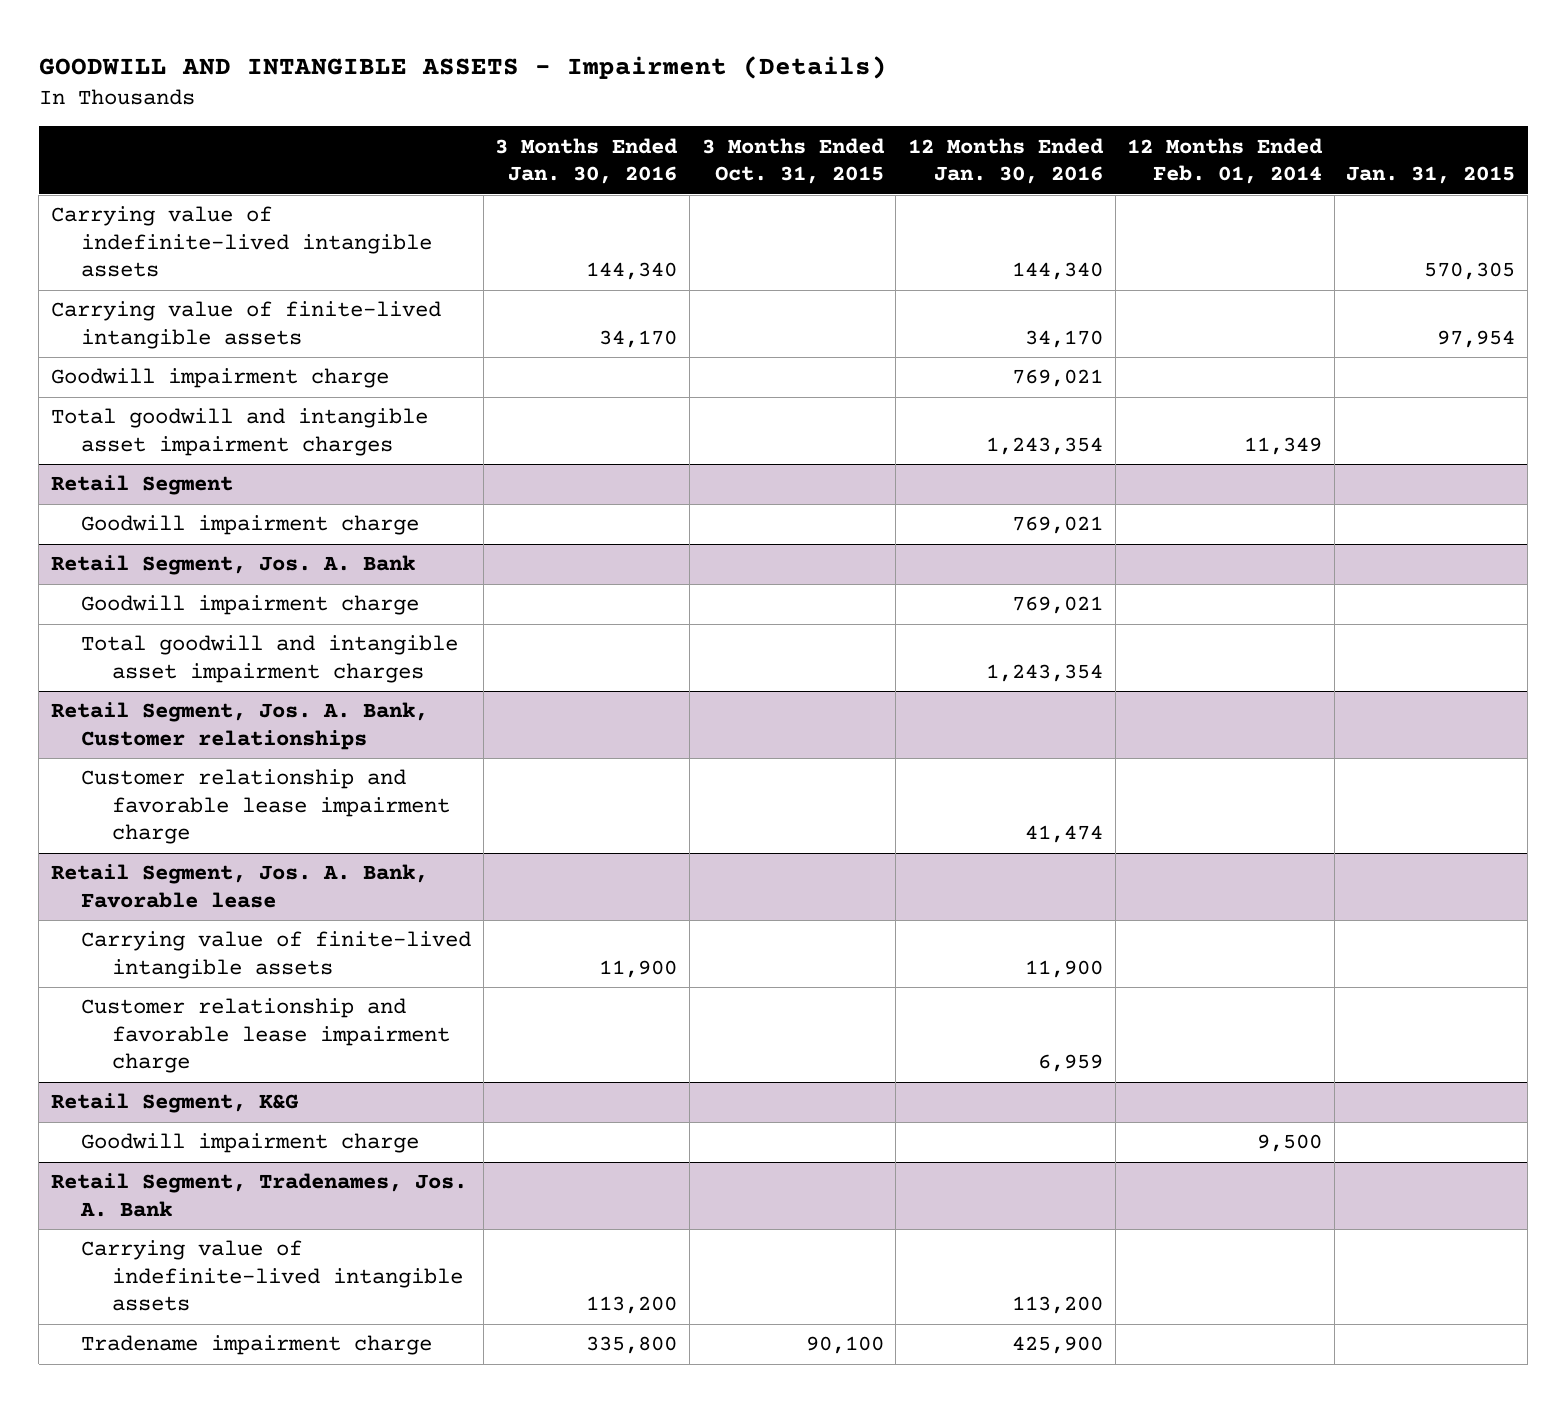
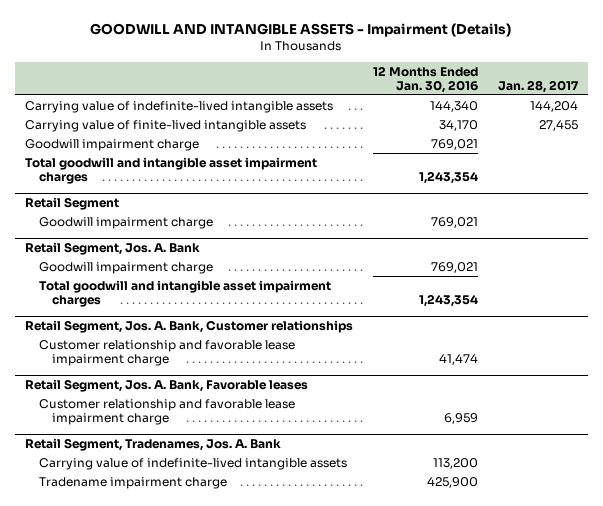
[495,137,679,185] 3 Months Ended Jan. 30, 2016 -> none
[701,137,885,185] 3 Months Ended Oct. 31, 2015 -> none
[1127,137,1324,185] 12 Months Ended Feb. 01, 2014 -> none
[1346,166,1516,185] Jan. 31, 2015 -> none
none -> [497,79,579,93] Jan. 28, 2017
[81,931,472,979] Carrying value of finite-lived intangible assets -> none
[50,864,428,908] Retail Segment, Jos. A. Bank, Favorable lease -> [24,378,308,392] Retail Segment, Jos. A. Bank, Favorable leases
[50,1093,299,1114] Retail Segment, K&G -> none
[81,1133,420,1154] Goodwill impairment charge -> none

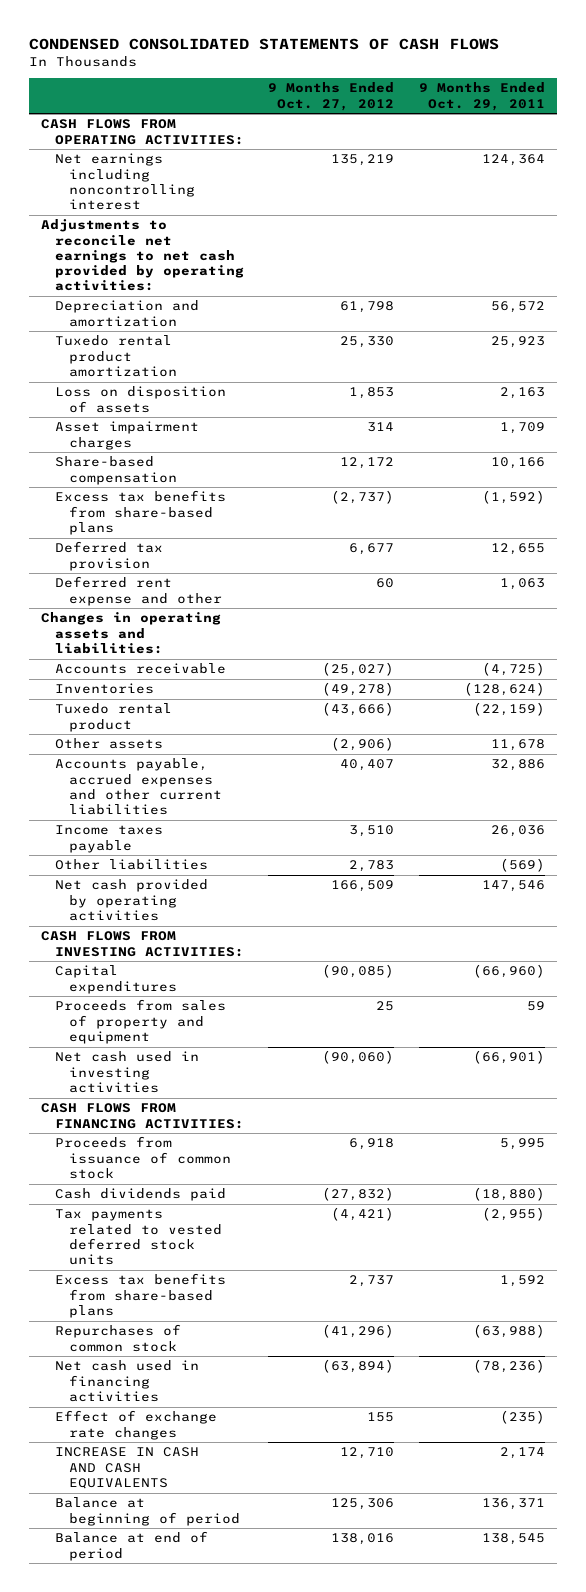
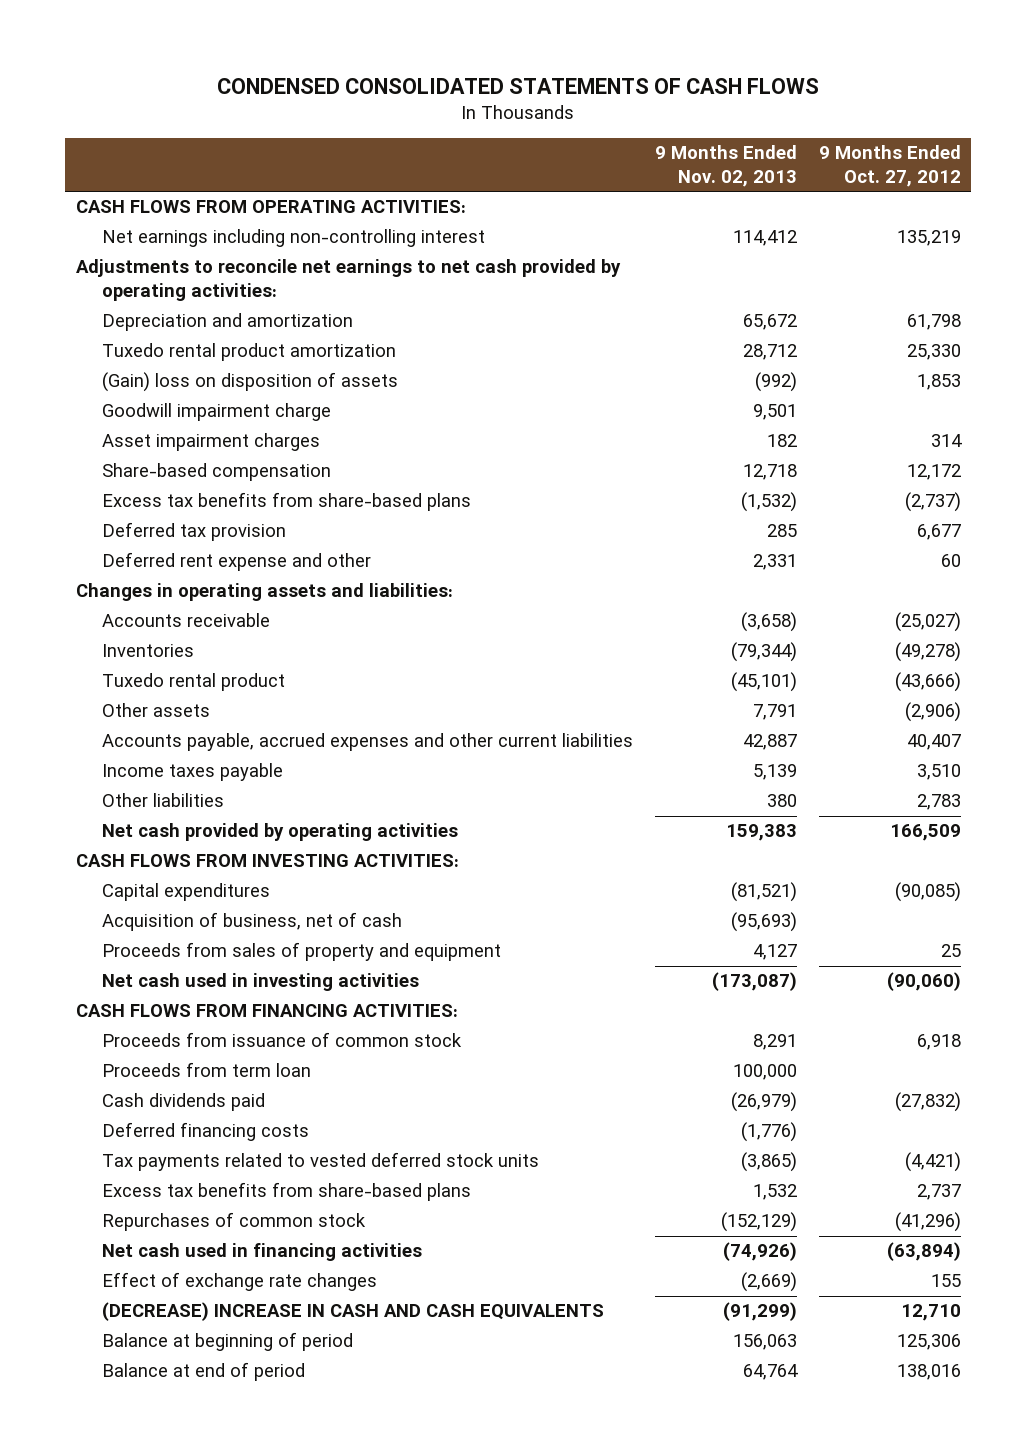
[418,82,545,111] 9 Months Ended Oct. 29, 2011 -> none
none -> [654,144,797,187] 9 Months Ended Nov. 02, 2013
[55,153,196,211] Net earnings including noncontrolling interest -> [102,229,486,248] Net earnings including non-controlling interest
[55,386,227,413] Loss on disposition of assets -> [102,372,399,393] (Gain) loss on disposition of assets
none -> [102,403,332,422] Goodwill impairment charge
none -> [102,912,403,932] Acquisition of business, net of cash
none -> [102,1062,312,1078] Proceeds from term loan
none -> [102,1122,310,1142] Deferred financing costs
[55,1447,200,1489] INCREASE IN CASH AND CASH EQUIVALENTS -> [102,1302,605,1322] (DECREASE) INCREASE IN CASH AND CASH EQUIVALENTS

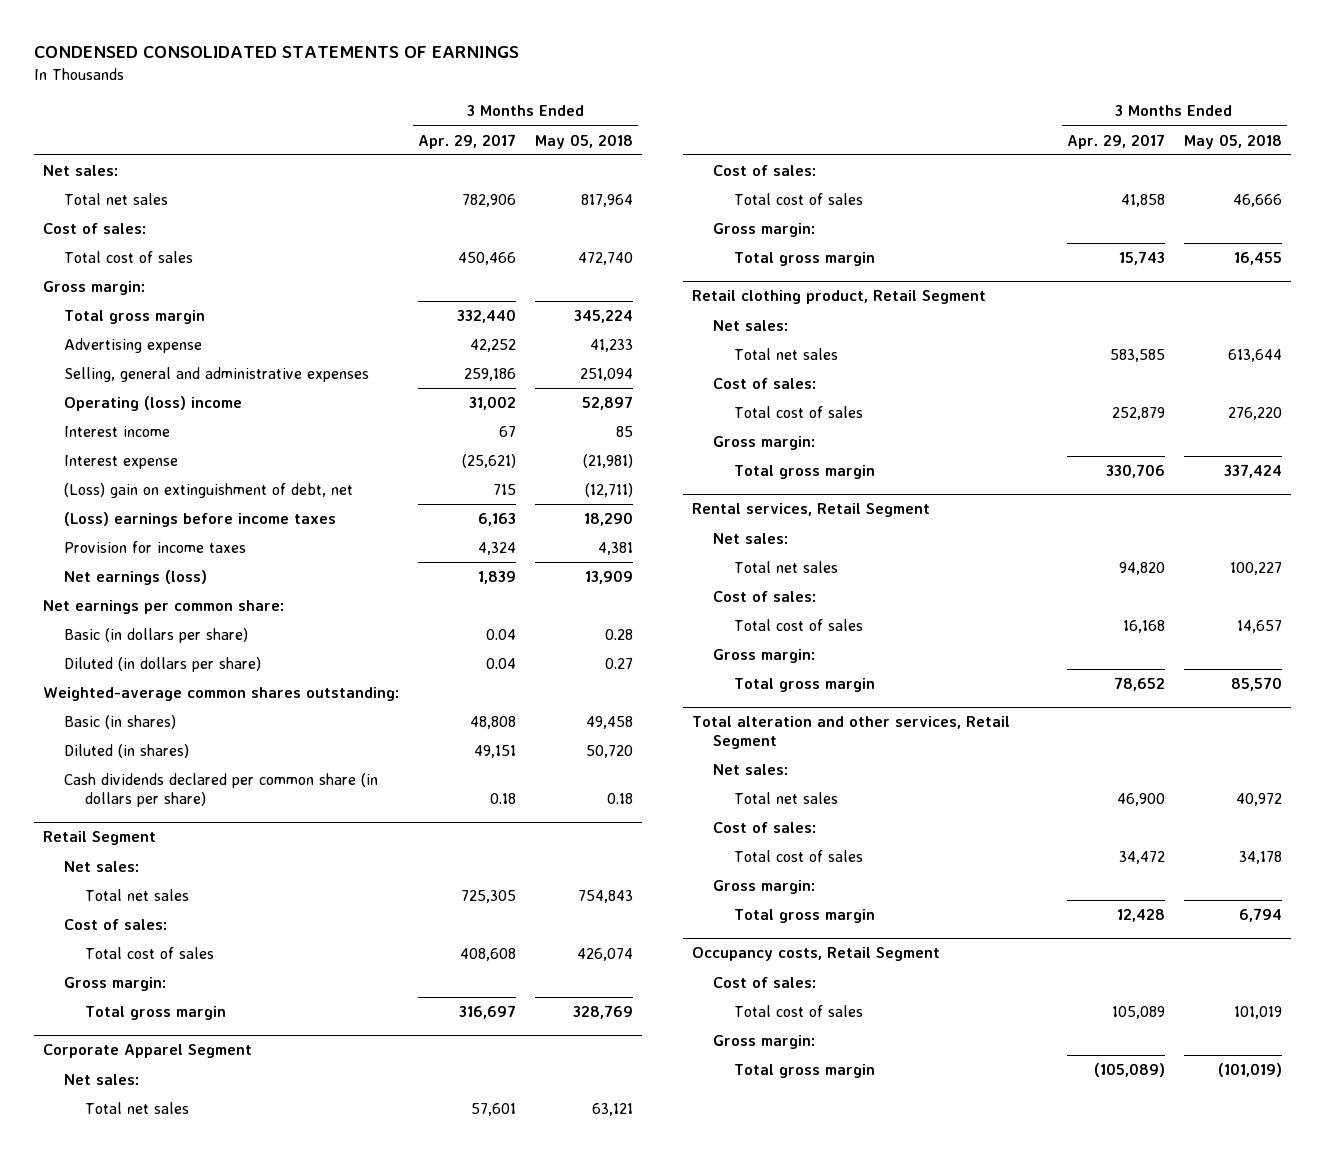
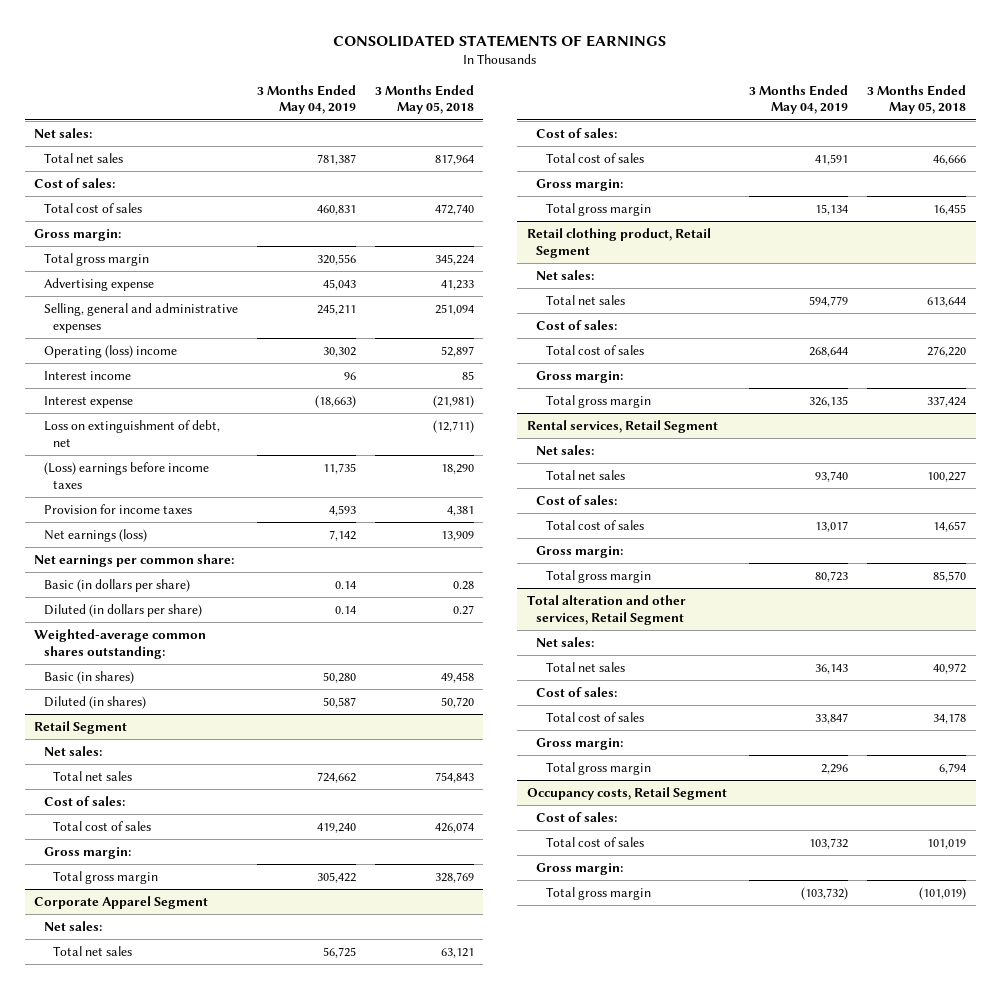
[33,46,519,59] CONDENSED CONSOLIDATED STATEMENTS OF EARNINGS -> [333,34,667,47] CONSOLIDATED STATEMENTS OF EARNINGS
[418,133,517,149] Apr. 29, 2017 -> none
none -> [256,84,356,115] 3 Months Ended May 04, 2019
[63,483,353,499] (Loss) gain on extinguishment of debt, net -> [43,420,220,447] Loss on extinguishment of debt, net
[63,773,378,807] Cash dividends declared per common share (in dollars per share) -> none

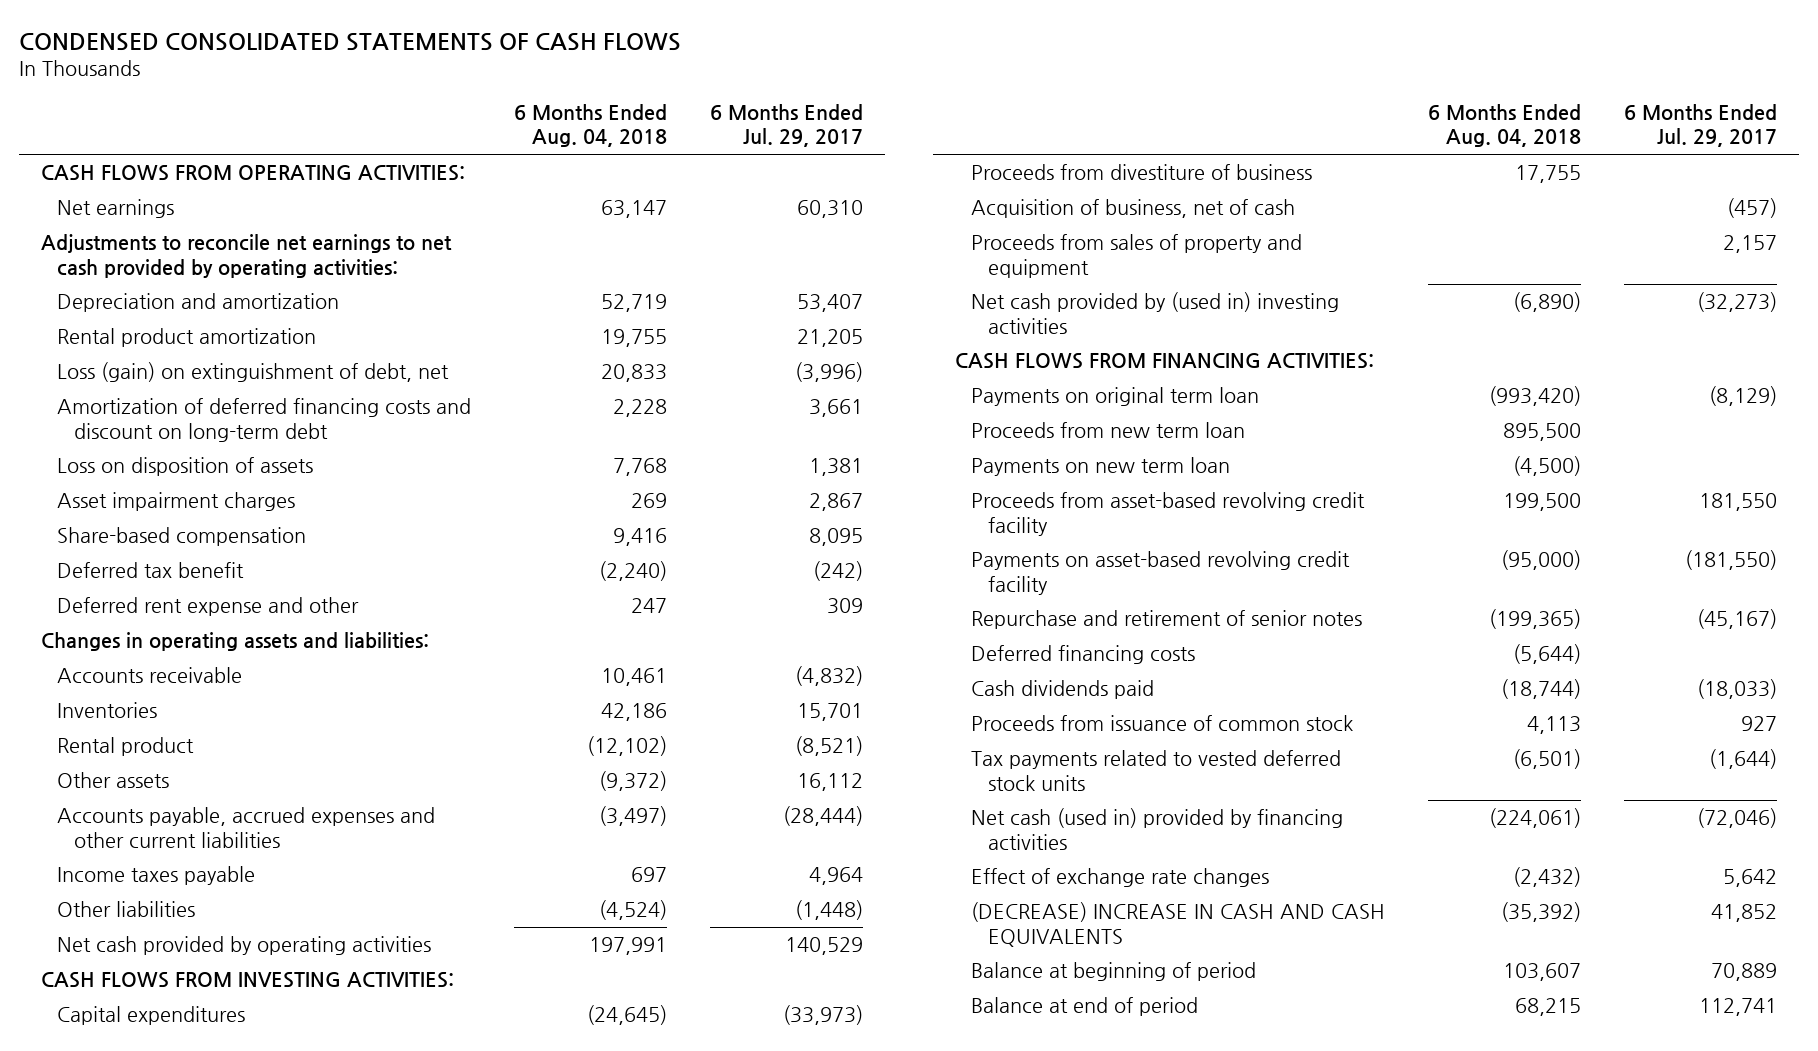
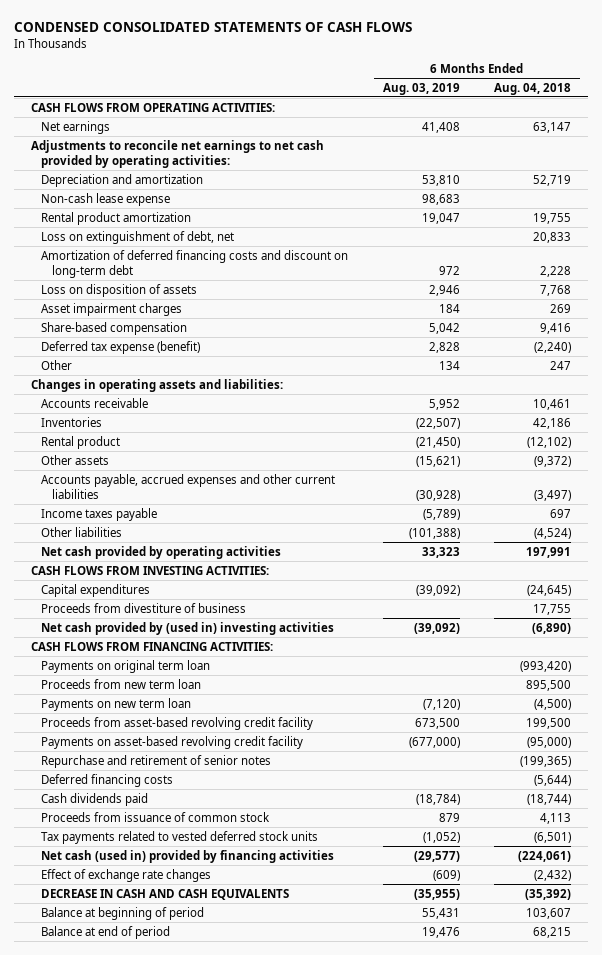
[710,103,864,148] 6 Months Ended Jul. 29, 2017 -> none
none -> [382,82,460,95] Aug. 03, 2019
none -> [41,192,171,206] Non-cash lease expense
[57,362,450,383] Loss (gain) on extinguishment of debt, net -> [41,230,235,244] Loss on extinguishment of debt, net
[57,562,245,579] Deferred tax benefit -> [41,340,201,354] Deferred tax expense (benefit)
[57,597,360,617] Deferred rent expense and other -> [41,359,73,370] Other
[971,199,1296,219] Acquisition of business, net of cash -> none
[971,234,1303,278] Proceeds from sales of property and equipment -> none
[971,902,1386,947] (DECREASE) INCREASE IN CASH AND CASH EQUIVALENTS -> [41,888,290,900] DECREASE IN CASH AND CASH EQUIVALENTS

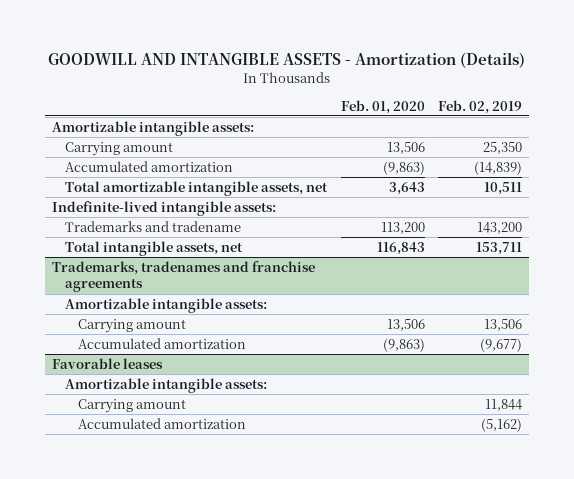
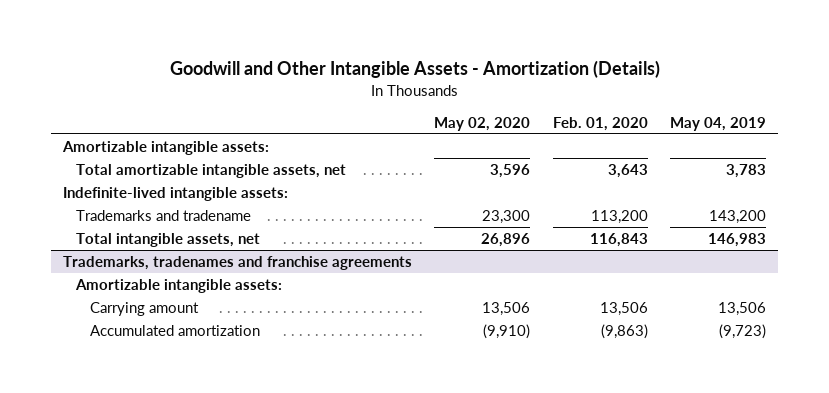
[48,52,526,69] GOODWILL AND INTANGIBLE ASSETS - Amortization (Details) -> [169,60,660,79] Goodwill and Other Intangible Assets - Amortization (Details)
[438,99,523,114] Feb. 02, 2019 -> none
none -> [434,116,531,131] May 02, 2020
none -> [670,116,767,131] May 04, 2019
[64,141,173,156] Carrying amount -> none
[64,160,233,172] Accumulated amortization -> none
[51,357,163,369] Favorable leases -> none
[64,377,267,393] Amortizable intangible assets: -> none
[77,398,186,413] Carrying amount -> none
[77,417,246,429] Accumulated amortization -> none

